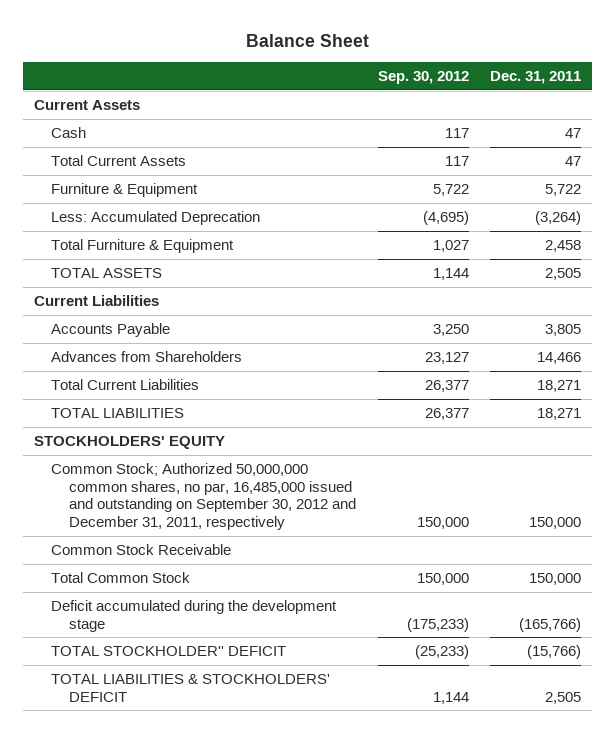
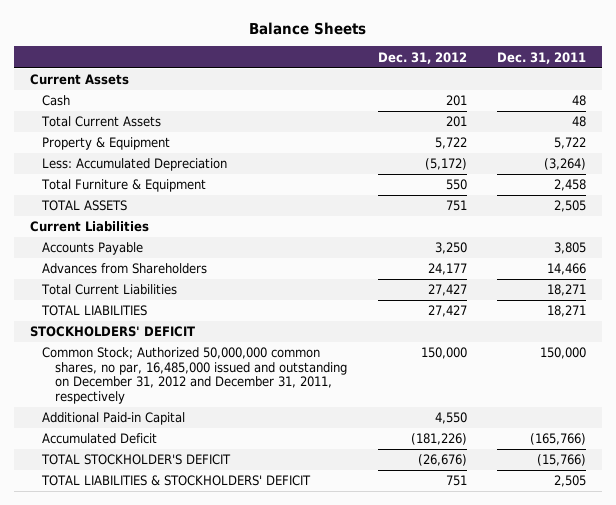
[245,33,369,47] Balance Sheet -> [248,21,366,35] Balance Sheets
[377,71,469,85] Sep. 30, 2012 -> none
none -> [377,51,467,64] Dec. 31, 2012
[565,128,582,139] 47 -> [572,95,587,107] 48
[565,156,582,167] 47 -> [572,116,587,128] 48
[51,183,199,198] Furniture & Equipment -> [42,137,171,151] Property & Equipment
[51,211,261,226] Less: Accumulated Deprecation -> [42,158,228,172] Less: Accumulated Depreciation
[51,544,232,556] Common Stock Receivable -> none
[51,572,191,584] Total Common Stock -> none
[34,436,226,450] STOCKHOLDERS' EQUITY -> [29,326,195,338] STOCKHOLDERS' DEFICIT
[51,463,356,530] Common Stock; Authorized 50,000,000 common shares, no par, 16,485,000 issued and outstanding on September 30, 2012 and December 31, 2011, respectively -> [42,347,347,405] Common Stock; Authorized 50,000,000 common shares, no par, 16,485,000 issued and outstanding on December 31, 2012 and December 31, 2011, respectively
none -> [42,412,186,426] Additional Paid-in Capital
[51,600,338,632] Deficit accumulated during the development stage -> [42,433,158,445] Accumulated Deficit
[51,646,287,657] TOTAL STOCKHOLDER'' DEFICIT -> [41,454,232,466] TOTAL STOCKHOLDER'S DEFICIT

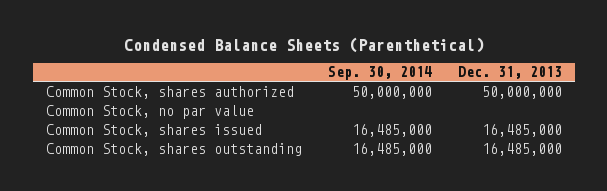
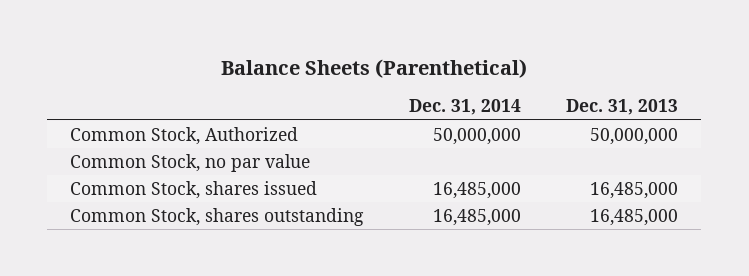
[123,36,484,53] Condensed Balance Sheets (Parenthetical) -> [221,58,528,78] Balance Sheets (Parenthetical)
[327,66,432,81] Sep. 30, 2014 -> none
none -> [408,99,521,116] Dec. 31, 2014
[45,85,294,99] Common Stock, shares authorized -> [70,127,299,146] Common Stock, Authorized

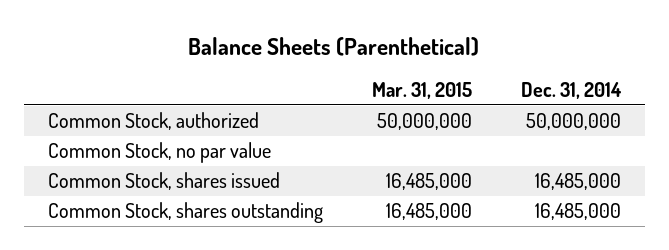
[566,99,679,116] Dec. 31, 2013 -> none
none -> [371,81,472,99] Mar. 31, 2015
[70,127,299,146] Common Stock, Authorized -> [48,112,260,131] Common Stock, authorized

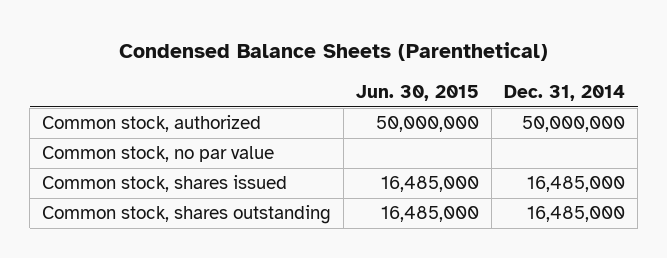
[188,36,480,56] Balance Sheets (Parenthetical) -> [118,42,548,62] Condensed Balance Sheets (Parenthetical)
[371,81,472,99] Mar. 31, 2015 -> none
none -> [356,85,480,102] Jun. 30, 2015
[48,112,260,131] Common Stock, authorized -> [42,115,262,133] Common stock, authorized
[48,142,272,164] Common Stock, no par value -> [42,146,275,163] Common stock, no par value
[48,172,281,191] Common Stock, shares issued -> [42,175,288,193] Common stock, shares issued
[48,202,324,224] Common Stock, shares outstanding -> [42,205,332,225] Common stock, shares outstanding

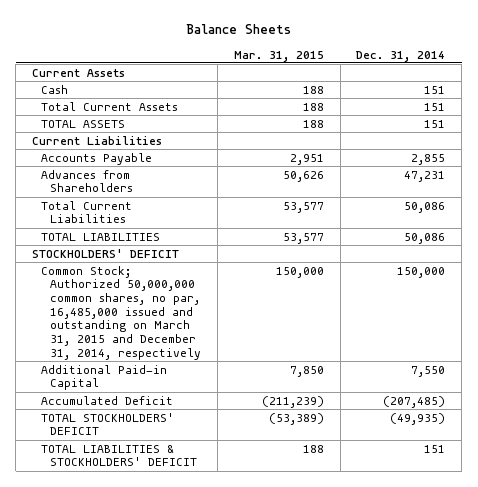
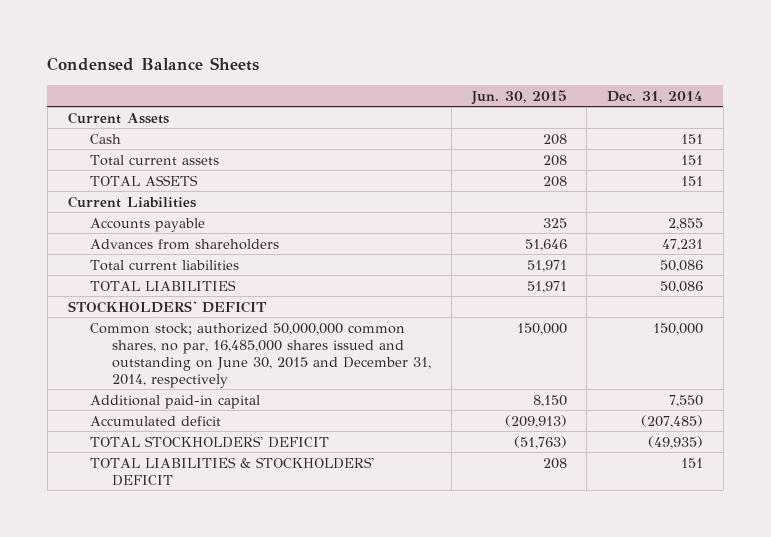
[185,24,291,35] Balance Sheets -> [47,57,260,72] Condensed Balance Sheets
[233,50,324,62] Mar. 31, 2015 -> none
none -> [470,89,567,105] Jun. 30, 2015
[41,101,179,111] Total Current Assets -> [89,154,219,166] Total current assets
[41,152,153,165] Accounts Payable -> [89,217,205,232] Accounts payable
[41,169,134,193] Advances from Shareholders -> [89,238,279,250] Advances from shareholders
[41,200,133,224] Total Current Liabilities -> [89,259,239,271] Total current liabilities
[41,265,202,360] Common Stock; Authorized 50,000,000 common shares, no par, 16,485,000 issued and outstanding on March 31, 2015 and December 31, 2014, respectively -> [89,322,432,388] Common stock; authorized 50,000,000 common shares, no par, 16,485,000 shares issued and outstanding on June 30, 2015 and December 31, 2014, respectively
[41,364,168,391] Additional Paid-in Capital -> [89,394,260,409] Additional paid-in capital
[41,395,174,405] Accumulated Deficit -> [89,415,221,426] Accumulated deficit

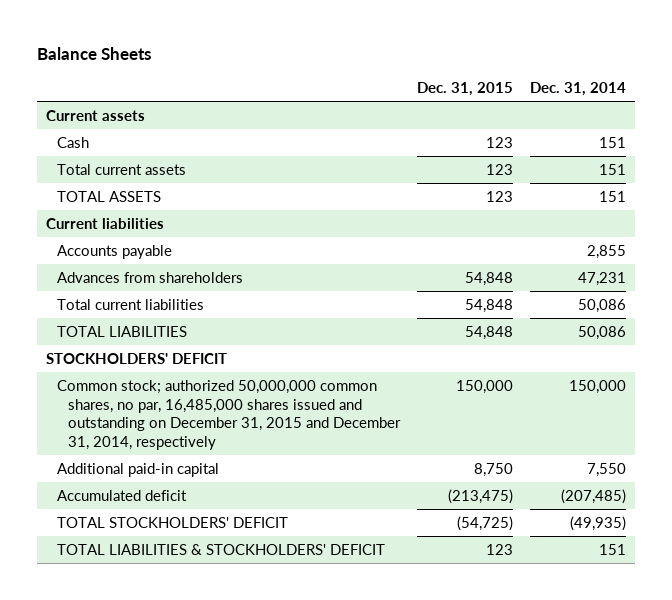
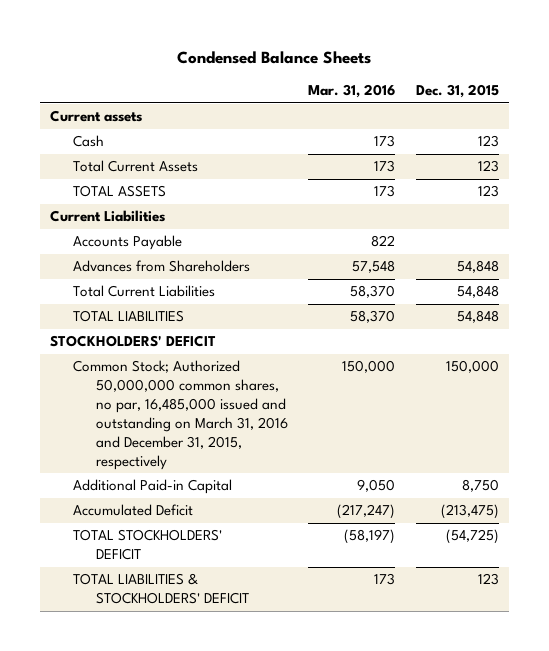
[37,47,152,61] Balance Sheets -> [177,51,372,65] Condensed Balance Sheets
[530,82,627,97] Dec. 31, 2014 -> none
none -> [308,84,396,99] Mar. 31, 2016
[56,163,186,175] Total current assets -> [73,160,199,173] Total Current Assets
[45,217,164,229] Current liabilities -> [50,210,166,223] Current Liabilities
[56,244,172,259] Accounts payable -> [73,235,183,251] Accounts Payable
[56,271,243,283] Advances from shareholders -> [73,260,251,273] Advances from Shareholders
[56,298,204,310] Total current liabilities -> [73,285,216,298] Total Current Liabilities
[56,379,402,451] Common stock; authorized 50,000,000 common shares, no par, 16,485,000 shares issued and outstanding on December 31, 2015 and December 31, 2014, respectively -> [73,360,289,471] Common Stock; Authorized 50,000,000 common shares, no par, 16,485,000 issued and outstanding on March 31, 2016 and December 31, 2015, respectively
[56,462,219,477] Additional paid-in capital -> [73,479,233,495] Additional Paid-in Capital
[56,489,187,501] Accumulated deficit -> [73,504,194,517] Accumulated Deficit

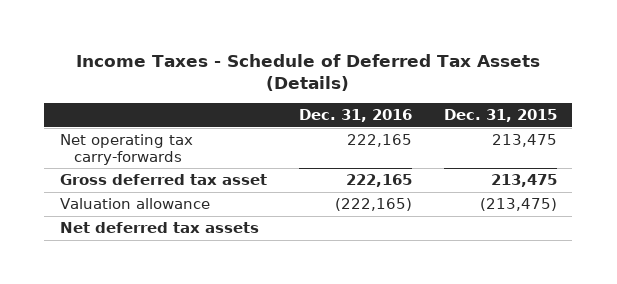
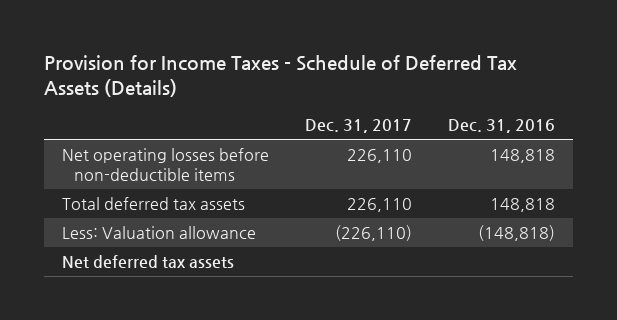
[76,53,541,91] Income Taxes - Schedule of Deferred Tax Assets (Details) -> [44,55,518,97] Provision for Income Taxes - Schedule of Deferred Tax Assets (Details)
[443,109,557,123] Dec. 31, 2015 -> none
none -> [304,119,412,134] Dec. 31, 2017
[60,134,194,165] Net operating tax carry-forwards -> [62,148,270,181] Net operating losses before non-deductible items
[346,134,412,148] 222,165 -> [489,149,555,164] 148,818
[60,174,268,186] Gross deferred tax asset -> [62,197,246,211] Total deferred tax assets
[345,174,412,188] 222,165 -> [489,198,555,213] 148,818
[60,198,211,210] Valuation allowance -> [62,226,257,240] Less: Valuation allowance
[334,198,412,212] (222,165) -> [477,225,555,242] (148,818)

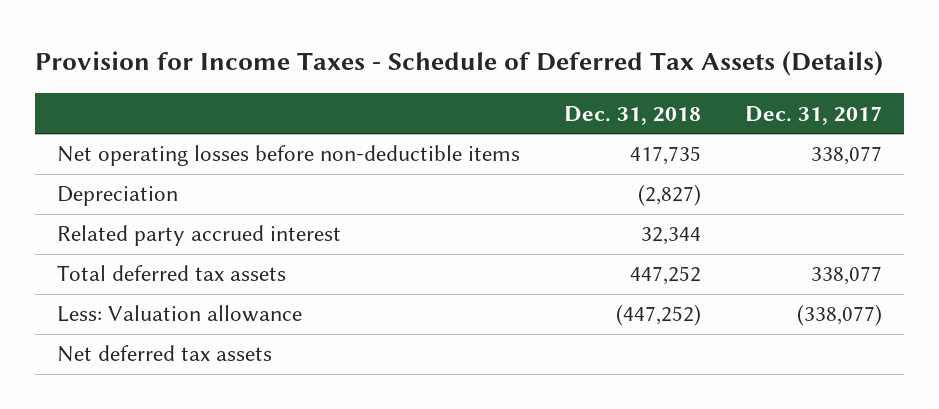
[447,119,555,134] Dec. 31, 2016 -> none
none -> [563,105,701,125] Dec. 31, 2018
[346,149,412,164] 226,110 -> [811,146,883,166] 338,077
none -> [56,186,178,207] Depreciation
none -> [56,225,341,247] Related party accrued interest
[346,198,412,213] 226,110 -> [811,266,883,286] 338,077
[334,225,412,242] (226,110) -> [797,304,883,327] (338,077)

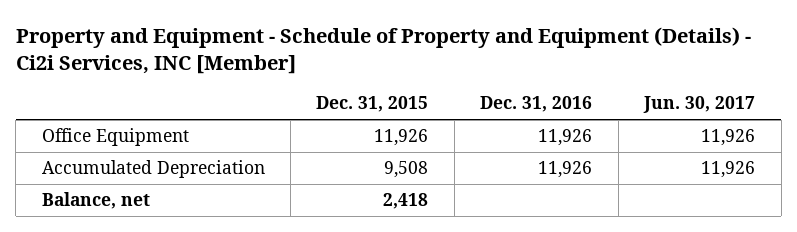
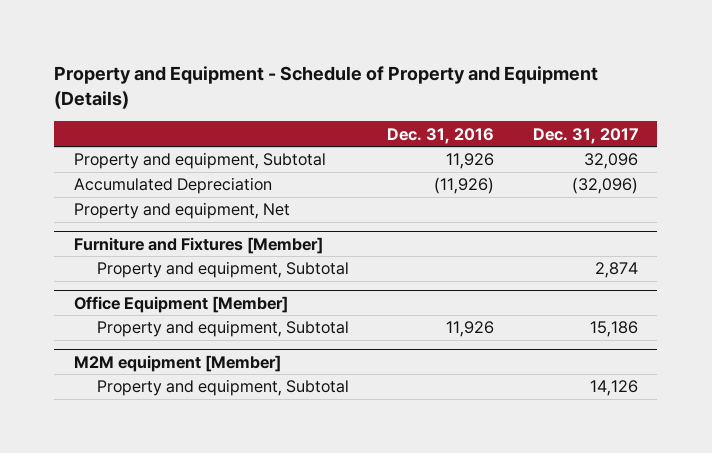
[15,26,751,74] Property and Equipment - Schedule of Property and Equipment (Details) - Ci2i Services, INC [Member] -> [54,65,599,109] Property and Equipment - Schedule of Property and Equipment (Details)
[316,96,429,113] Dec. 31, 2015 -> none
[643,96,756,114] Jun. 30, 2017 -> none
none -> [533,127,639,144] Dec. 31, 2017
[41,128,189,147] Office Equipment -> [73,152,326,170] Property and equipment, Subtotal
[538,161,593,179] 11,926 -> [434,177,495,195] (11,926)
[41,192,150,210] Balance, net -> [73,202,290,220] Property and equipment, Net
none -> [73,236,323,254] Furniture and Fixtures [Member]
none -> [96,261,349,279] Property and equipment, Subtotal
none -> [73,295,288,313] Office Equipment [Member]
none -> [96,320,349,338] Property and equipment, Subtotal
none -> [73,354,281,372] M2M equipment [Member]
none -> [96,379,349,397] Property and equipment, Subtotal

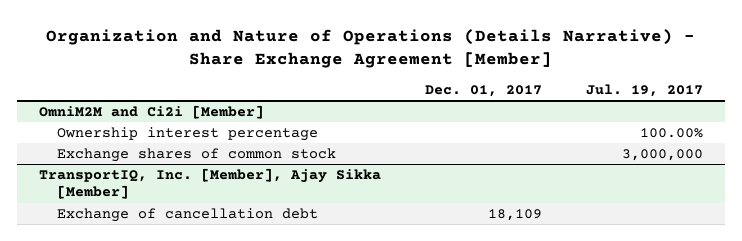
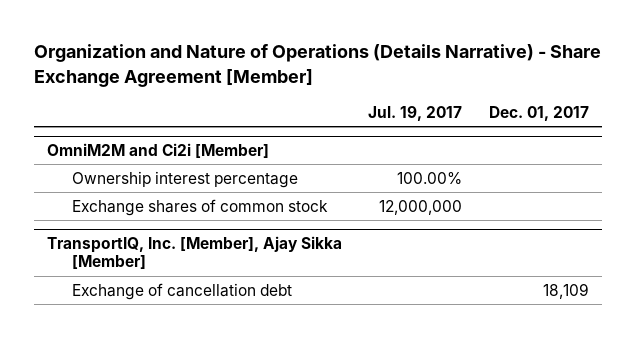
[622,149,704,162] 3,000,000 -> [379,199,463,215] 12,000,000

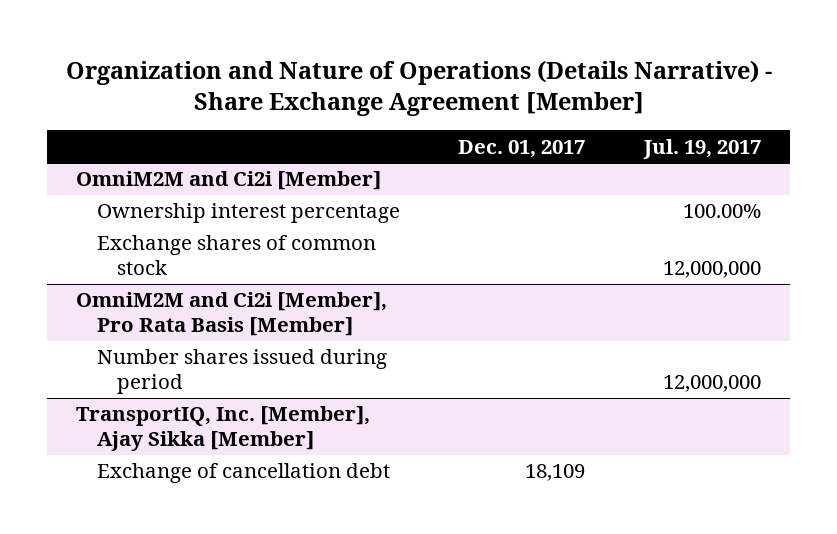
none -> [76,292,388,337] OmniM2M and Ci2i [Member], Pro Rata Basis [Member]
none -> [96,349,387,395] Number shares issued during period

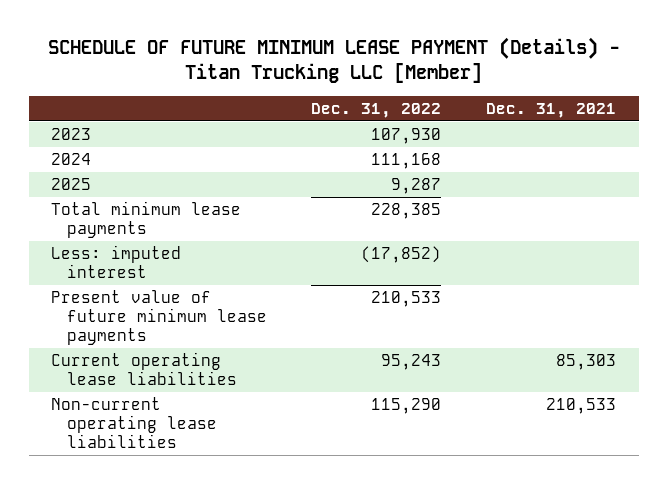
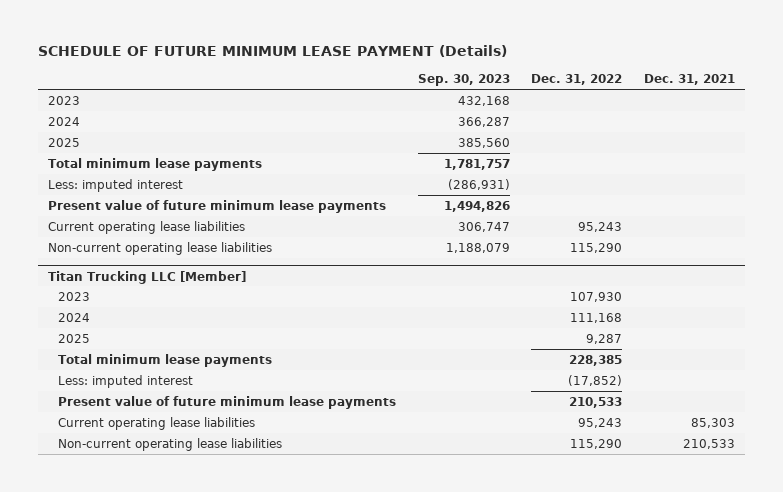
[47,37,620,84] SCHEDULE OF FUTURE MINIMUM LEASE PAYMENT (Details) - Titan Trucking LLC [Member] -> [37,45,507,58] SCHEDULE OF FUTURE MINIMUM LEASE PAYMENT (Details)
none -> [417,74,510,87] Sep. 30, 2023
none -> [48,95,81,105] 2023
none -> [48,116,81,126] 2024
none -> [48,137,81,147] 2025
none -> [48,157,263,171] Total minimum lease payments
none -> [48,178,184,192] Less: imputed interest
none -> [48,199,387,213] Present value of future minimum lease payments
none -> [48,220,246,234] Current operating lease liabilities
none -> [48,241,273,255] Non-current operating lease liabilities
none -> [48,270,247,284] Titan Trucking LLC [Member]

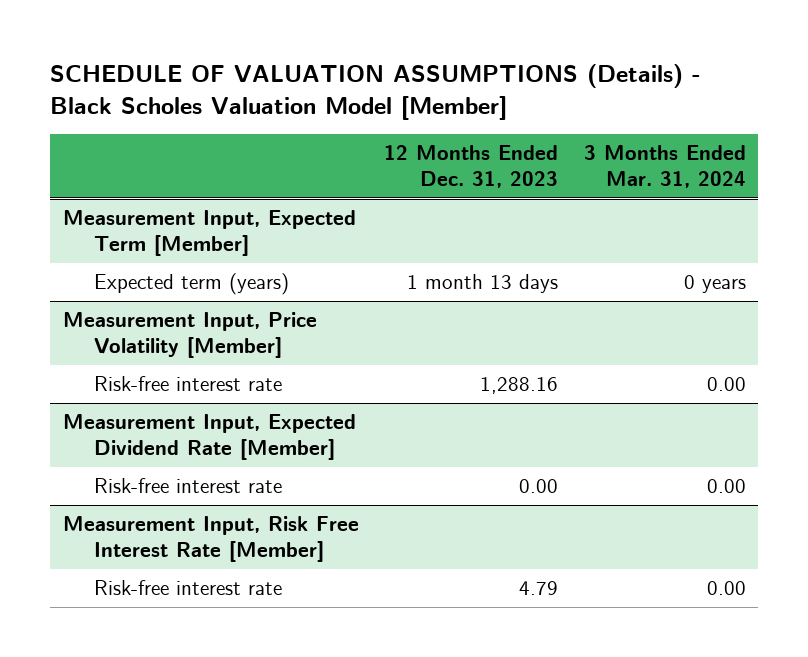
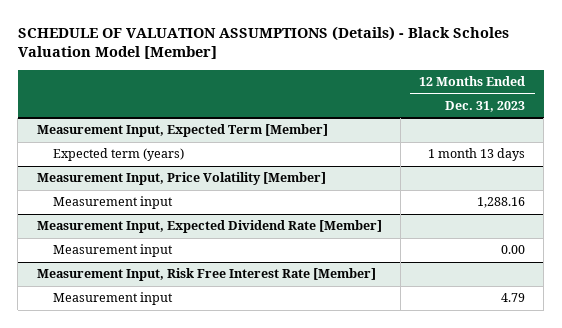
[583,145,746,189] 3 Months Ended Mar. 31, 2024 -> none
[94,376,283,392] Risk-free interest rate -> [53,196,174,210] Measurement input
[94,478,283,494] Risk-free interest rate -> [53,244,174,258] Measurement input
[94,580,283,596] Risk-free interest rate -> [53,292,174,306] Measurement input

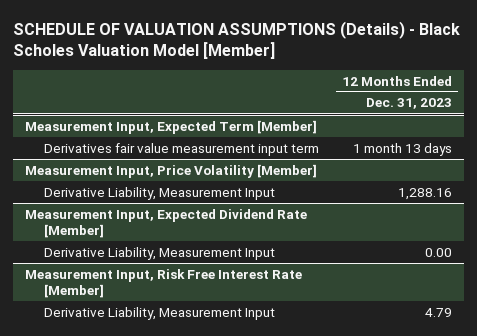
[53,148,185,162] Expected term (years) -> [43,142,319,156] Derivatives fair value measurement input term
[53,196,174,210] Measurement input -> [43,186,275,200] Derivative Liability, Measurement Input
[53,244,174,258] Measurement input -> [43,246,275,260] Derivative Liability, Measurement Input
[53,292,174,306] Measurement input -> [43,306,275,320] Derivative Liability, Measurement Input

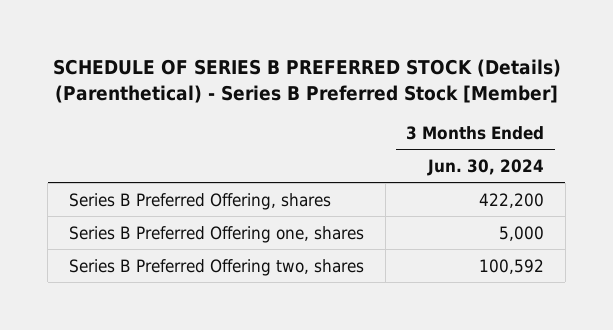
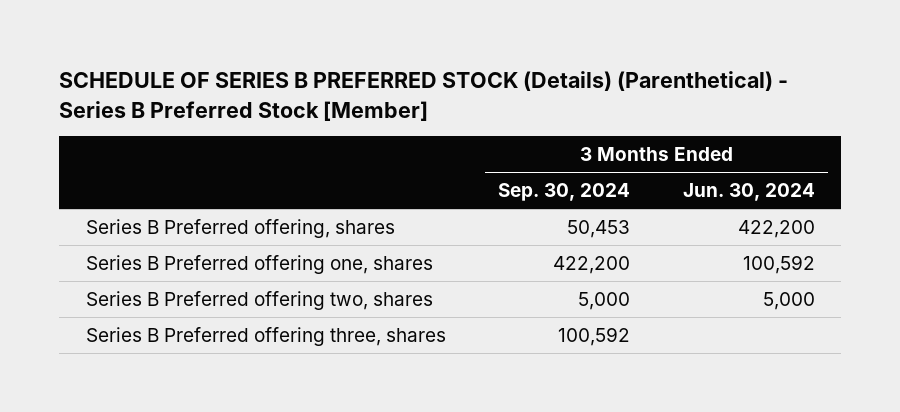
none -> [498,183,631,202] Sep. 30, 2024
[68,192,331,210] Series B Preferred Offering, shares -> [85,218,395,238] Series B Preferred offering, shares
[68,225,364,243] Series B Preferred Offering one, shares -> [85,254,433,274] Series B Preferred offering one, shares
[499,225,545,241] 5,000 -> [742,254,815,274] 100,592
[68,258,364,276] Series B Preferred Offering two, shares -> [85,290,433,310] Series B Preferred offering two, shares
[479,258,545,274] 100,592 -> [762,291,815,310] 5,000
none -> [85,326,446,346] Series B Preferred offering three, shares

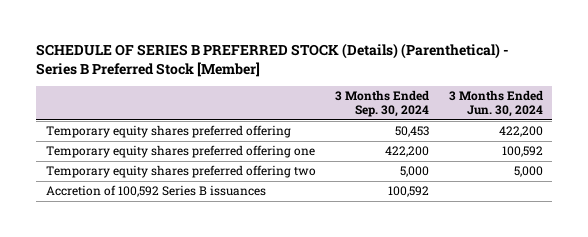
[85,218,395,238] Series B Preferred offering, shares -> [45,125,291,139] Temporary equity shares preferred offering
[85,254,433,274] Series B Preferred offering one, shares -> [45,145,315,159] Temporary equity shares preferred offering one
[85,290,433,310] Series B Preferred offering two, shares -> [45,165,316,179] Temporary equity shares preferred offering two
[85,326,446,346] Series B Preferred offering three, shares -> [45,185,266,198] Accretion of 100,592 Series B issuances

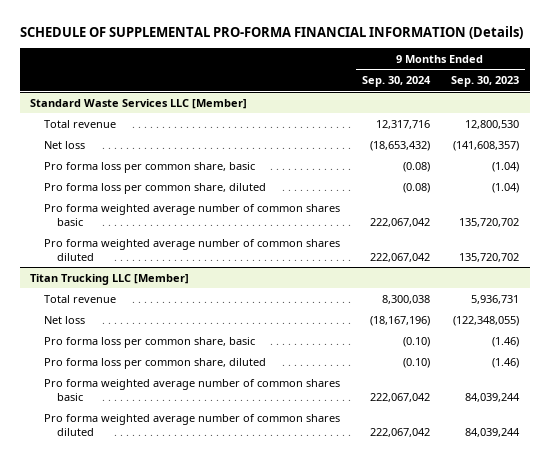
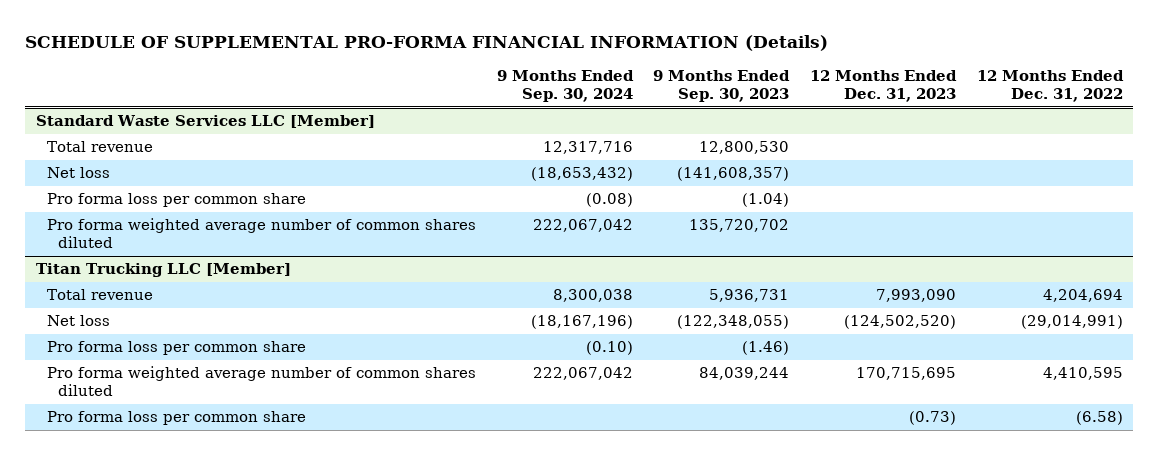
none -> [810,70,958,103] 12 Months Ended Dec. 31, 2023
none -> [977,70,1125,103] 12 Months Ended Dec. 31, 2022
[43,161,255,173] Pro forma loss per common share, basic -> none
[43,203,340,226] Pro forma weighted average number of common shares basic -> none
[43,182,266,194] Pro forma loss per common share, diluted -> [46,193,306,208] Pro forma loss per common share
[43,336,255,348] Pro forma loss per common share, basic -> none
[43,378,340,401] Pro forma weighted average number of common shares basic -> none
[43,357,266,369] Pro forma loss per common share, diluted -> [46,341,306,356] Pro forma loss per common share
none -> [46,411,306,426] Pro forma loss per common share

